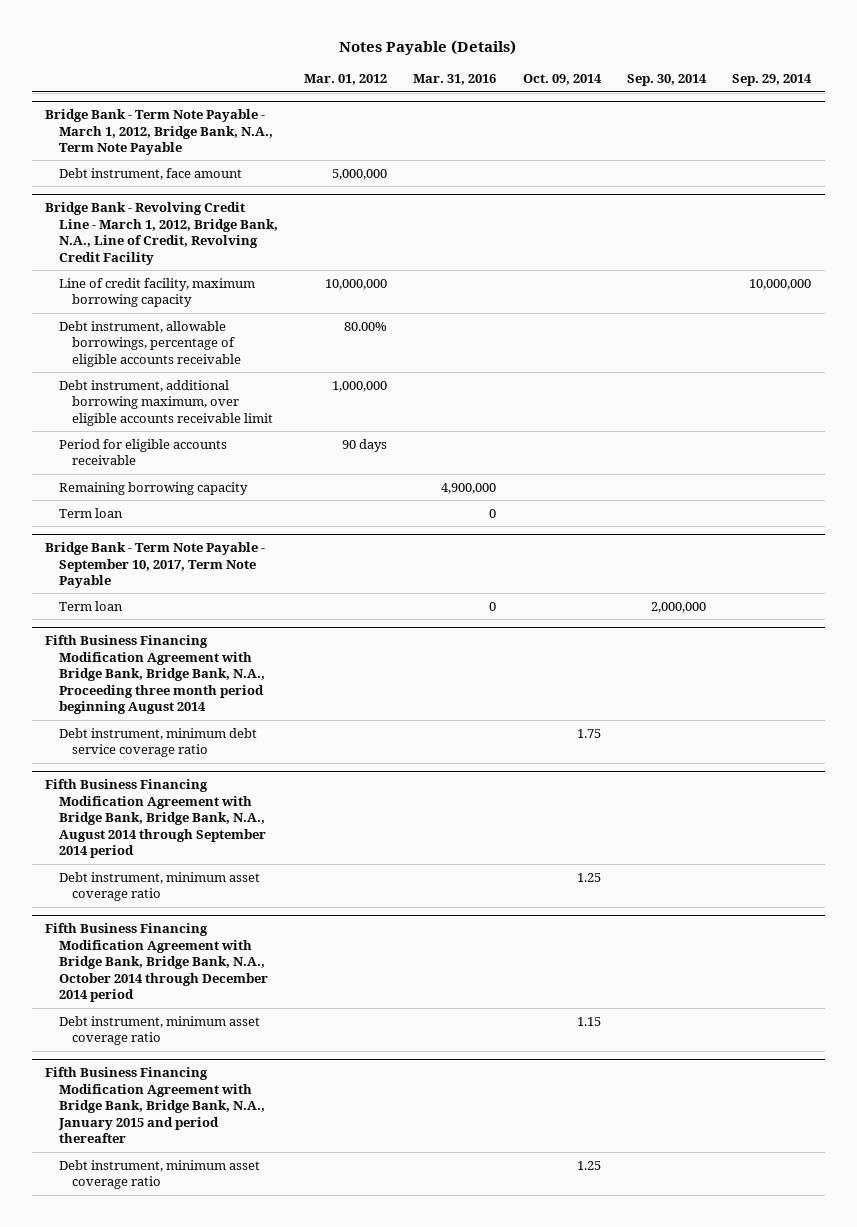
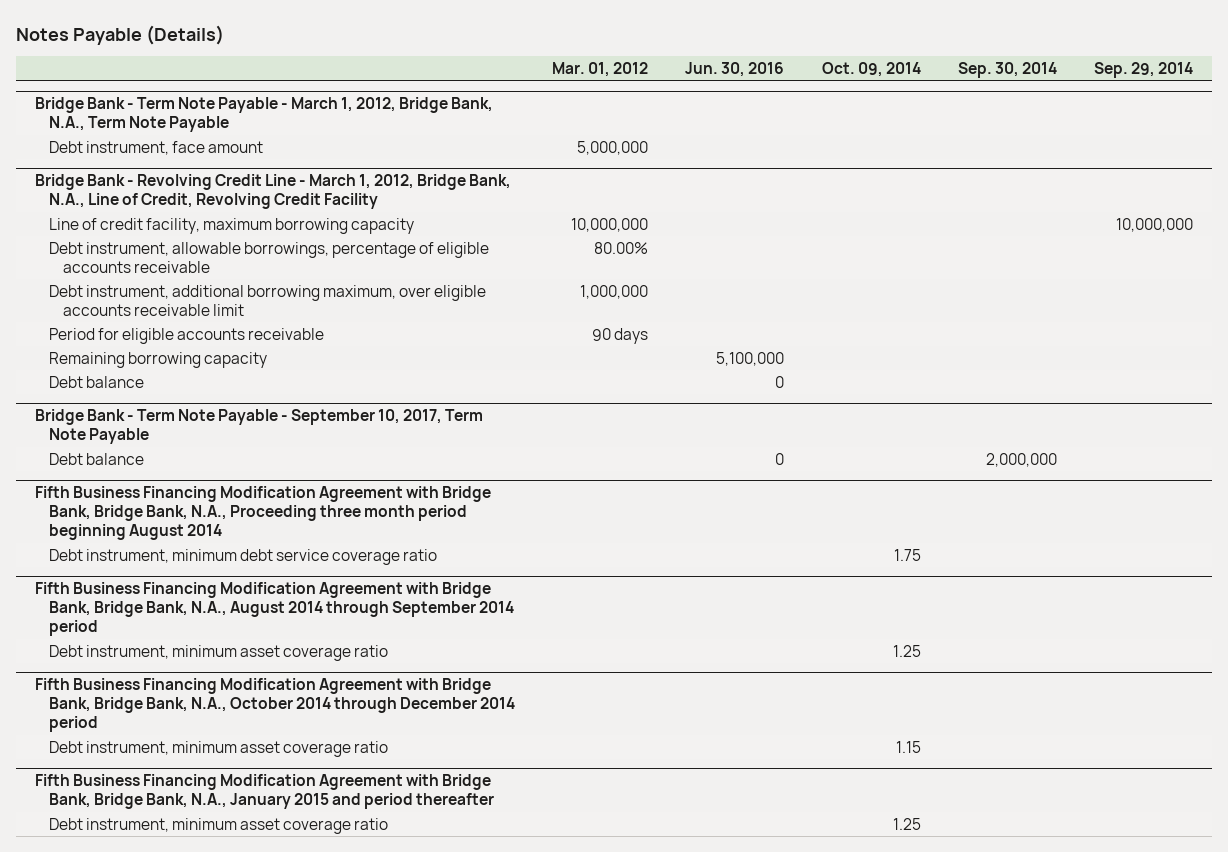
[413,74,497,86] Mar. 31, 2016 -> none
none -> [685,62,785,78] Jun. 30, 2016
[58,507,123,518] Term loan -> [49,375,145,388] Debt balance
[58,600,123,611] Term loan -> [49,452,145,465] Debt balance

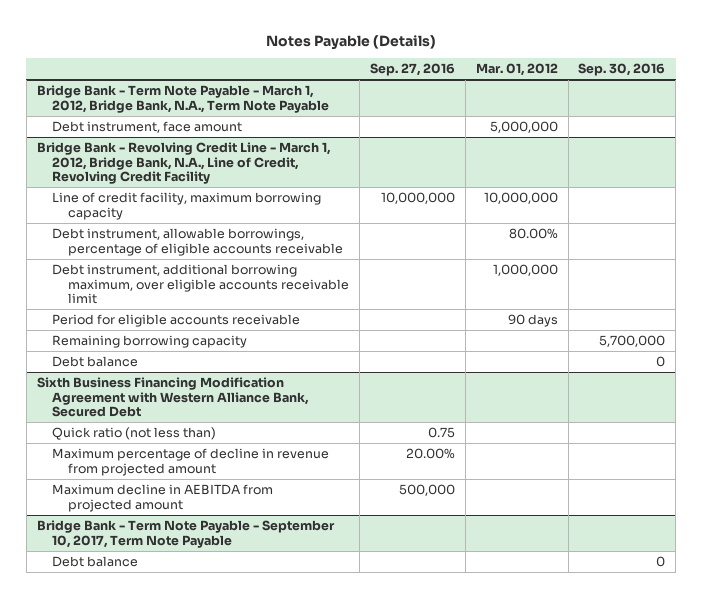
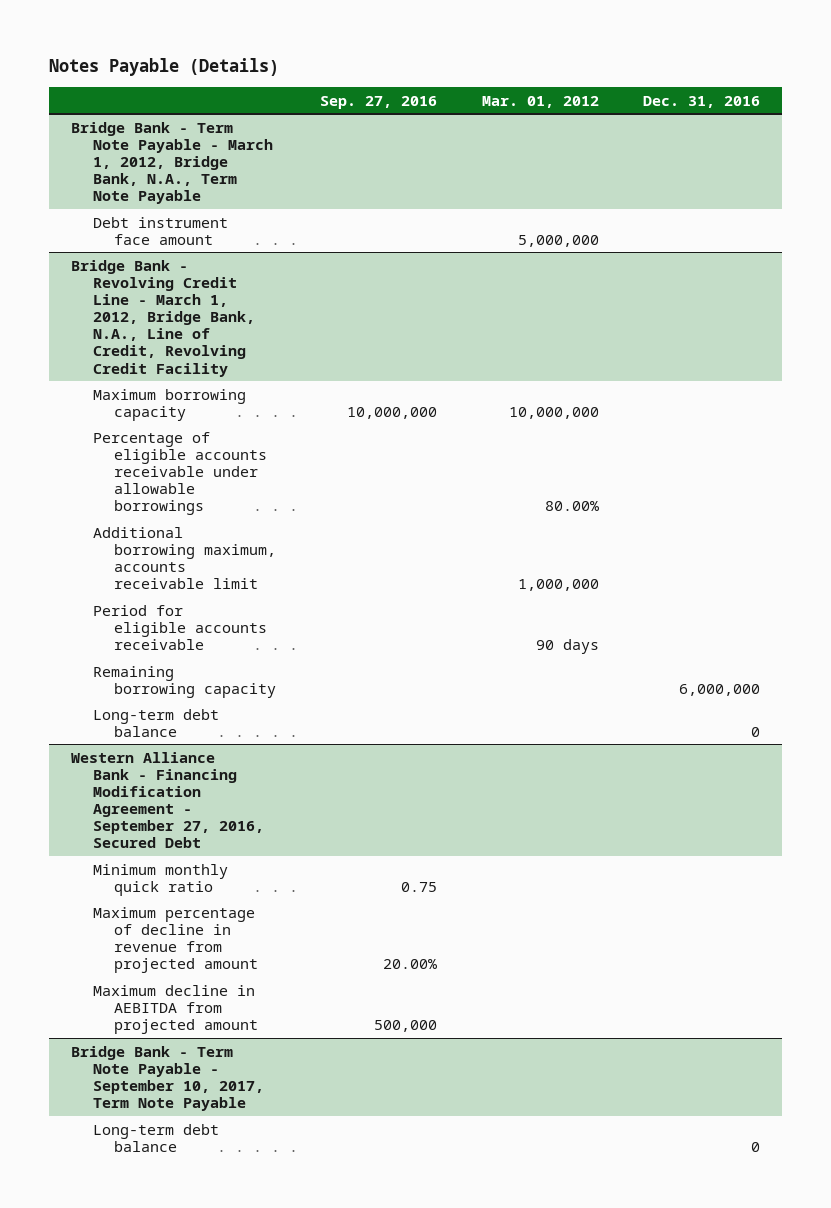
[578,63,666,77] Sep. 30, 2016 -> none
none -> [642,95,760,108] Dec. 31, 2016
[52,121,243,134] Debt instrument, face amount -> [92,216,228,245] Debt instrument face amount
[52,192,322,220] Line of credit facility, maximum borrowing capacity -> [92,388,246,421] Maximum borrowing capacity
[52,228,344,256] Debt instrument, allowable borrowings, percentage of eligible accounts receivable -> [92,431,268,516] Percentage of eligible accounts receivable under allowable borrowings
[52,264,350,305] Debt instrument, additional borrowing maximum, over eligible accounts receivable limit -> [92,526,277,590] Additional borrowing maximum, accounts receivable limit
[52,356,139,368] Debt balance -> [92,708,219,737] Long-term debt balance
[36,377,310,418] Sixth Business Financing Modification Agreement with Western Alliance Bank, Secured Debt -> [71,751,264,849] Western Alliance Bank - Financing Modification Agreement - September 27, 2016, Secured Debt
[52,427,217,441] Quick ratio (not less than) -> [92,863,228,896] Minimum monthly quick ratio
[52,556,139,568] Debt balance -> [92,1123,219,1152] Long-term debt balance

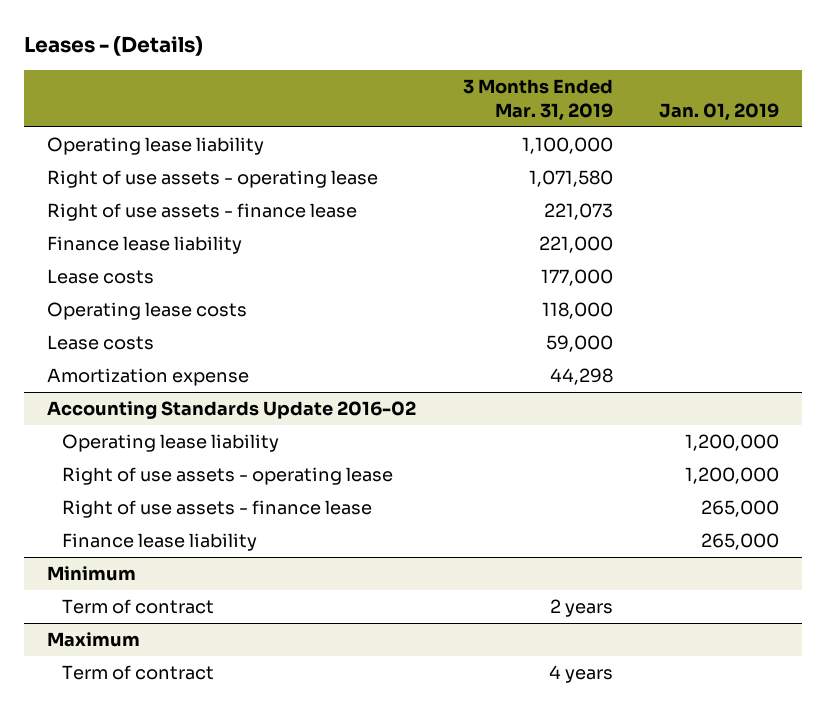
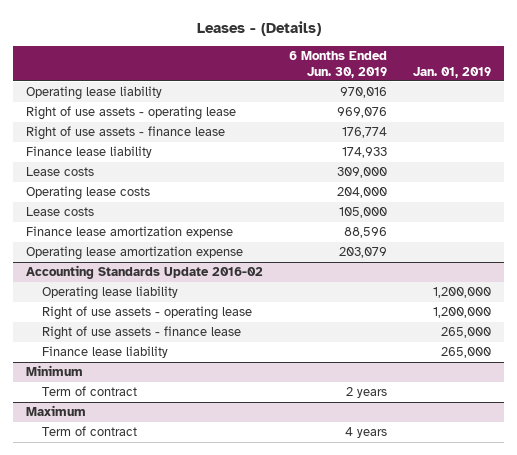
[462,79,613,121] 3 Months Ended Mar. 31, 2019 -> none
none -> [289,51,388,78] 6 Months Ended Jun. 30, 2019
[47,368,250,387] Amortization expense -> [26,226,234,239] Finance lease amortization expense
none -> [26,246,244,261] Operating lease amortization expense

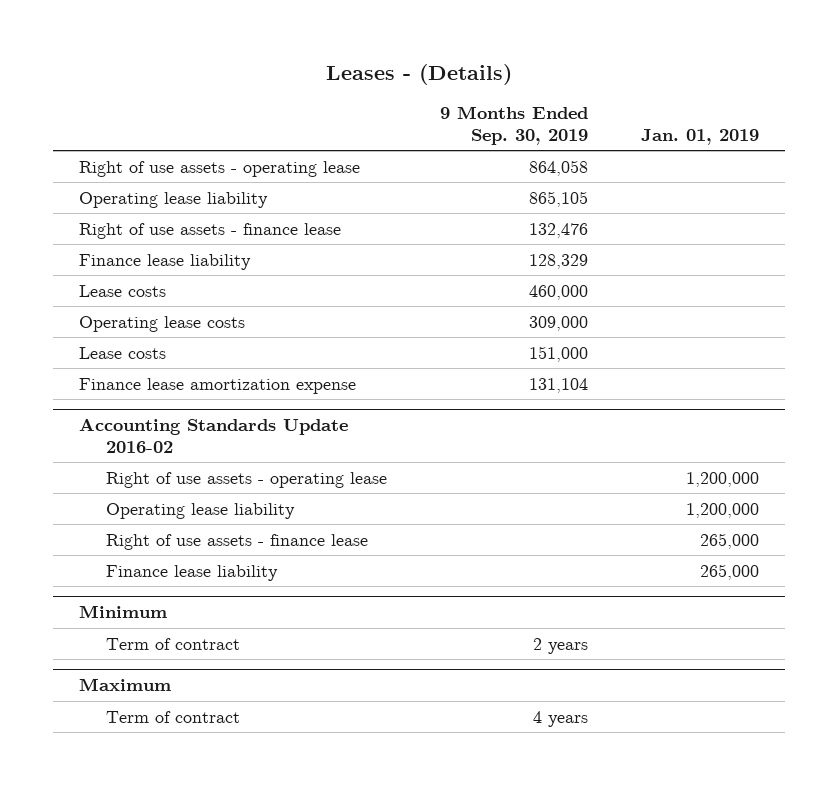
[289,51,388,78] 6 Months Ended Jun. 30, 2019 -> none
none -> [439,106,588,145] 9 Months Ended Sep. 30, 2019
[26,86,163,101] Operating lease liability -> [78,191,268,208] Operating lease liability
[26,246,244,261] Operating lease amortization expense -> none
[41,286,178,301] Operating lease liability -> [105,502,295,519] Operating lease liability

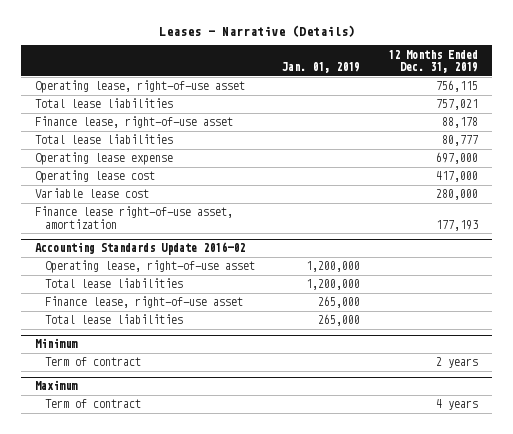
[325,63,512,85] Leases - (Details) -> [158,24,355,37] Leases - Narrative (Details)
[439,106,588,145] 9 Months Ended Sep. 30, 2019 -> none
none -> [388,49,479,73] 12 Months Ended Dec. 31, 2019
[78,160,360,177] Right of use assets - operating lease -> [35,80,246,94] Operating lease, right-of-use asset
[78,191,268,208] Operating lease liability -> [35,98,174,109] Total lease liabilities
[78,222,341,239] Right of use assets - finance lease -> [35,116,234,129] Finance lease, right-of-use asset
[78,253,251,270] Finance lease liability -> [35,134,174,145] Total lease liabilities
[78,284,166,297] Lease costs -> [35,152,174,166] Operating lease expense
[78,315,245,332] Operating lease costs -> [35,170,156,184] Operating lease cost
[78,346,166,359] Lease costs -> [35,188,150,199] Variable lease cost
[78,377,356,394] Finance lease amortization expense -> [35,206,234,229] Finance lease right-of-use asset, amortization
[105,471,387,488] Right of use assets - operating lease -> [44,260,255,274] Operating lease, right-of-use asset
[105,502,295,519] Operating lease liability -> [44,278,183,289] Total lease liabilities
[105,533,368,550] Right of use assets - finance lease -> [44,296,243,309] Finance lease, right-of-use asset
[105,564,278,581] Finance lease liability -> [44,314,183,325] Total lease liabilities

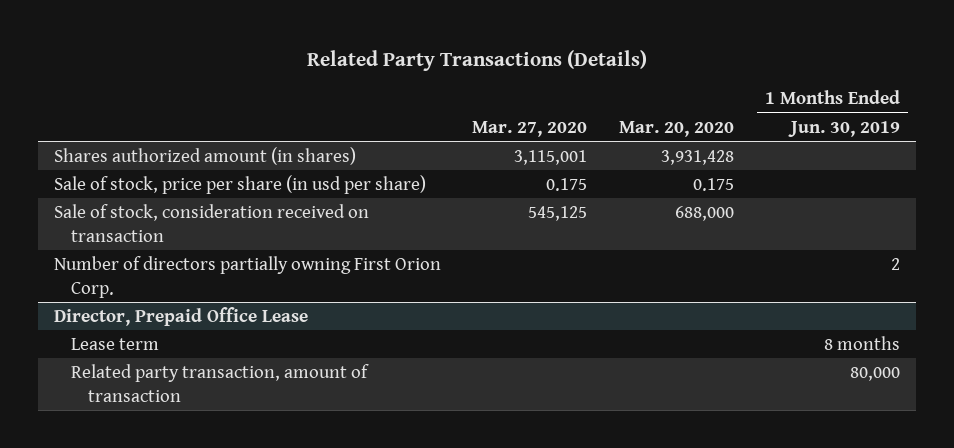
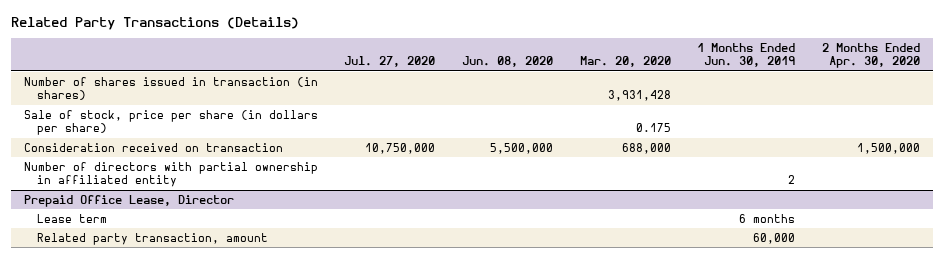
[472,120,588,137] Mar. 27, 2020 -> none
none -> [344,56,436,68] Jul. 27, 2020
none -> [461,56,553,68] Jun. 08, 2020
none -> [821,43,920,69] 2 Months Ended Apr. 30, 2020
[53,146,356,165] Shares authorized amount (in shares) -> [23,76,318,101] Number of shares issued in transaction (in shares)
[53,174,426,194] Sale of stock, price per share (in usd per share) -> [23,109,318,136] Sale of stock, price per share (in dollars per share)
[53,203,369,242] Sale of stock, consideration received on transaction -> [23,142,283,152] Consideration received on transaction
[53,255,441,298] Number of directors partially owning First Orion Corp. -> [23,161,318,188] Number of directors with partial ownership in affiliated entity
[53,306,308,326] Director, Prepaid Office Lease -> [23,194,234,207] Prepaid Office Lease, Director
[824,335,901,350] 8 months -> [739,213,796,223] 6 months
[70,363,369,402] Related party transaction, amount of transaction -> [37,232,269,245] Related party transaction, amount
[850,366,901,381] 80,000 -> [753,232,796,244] 60,000

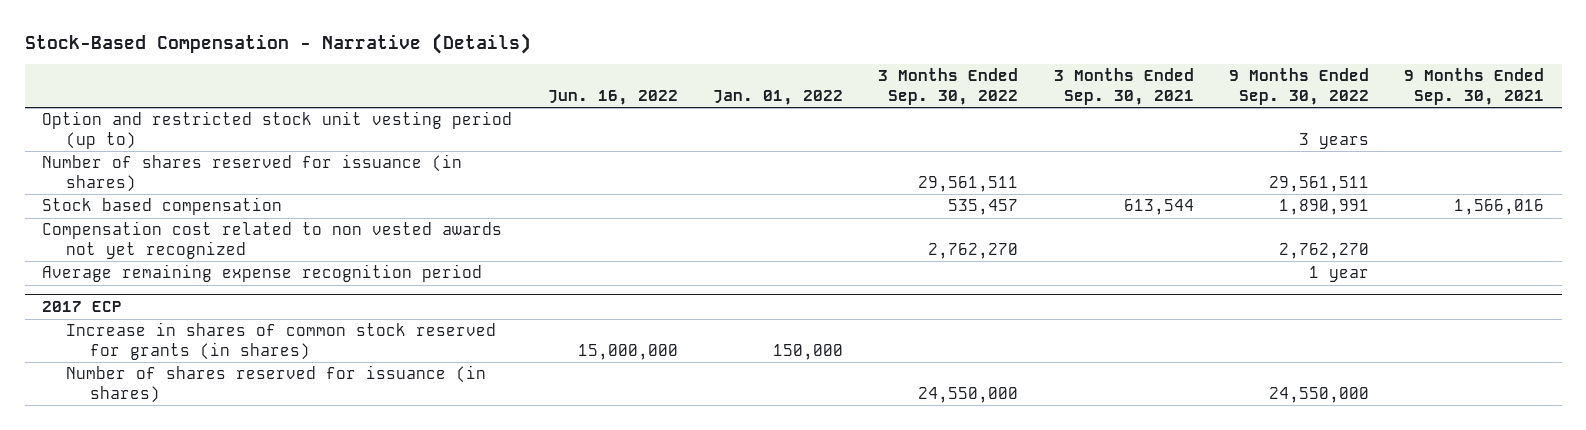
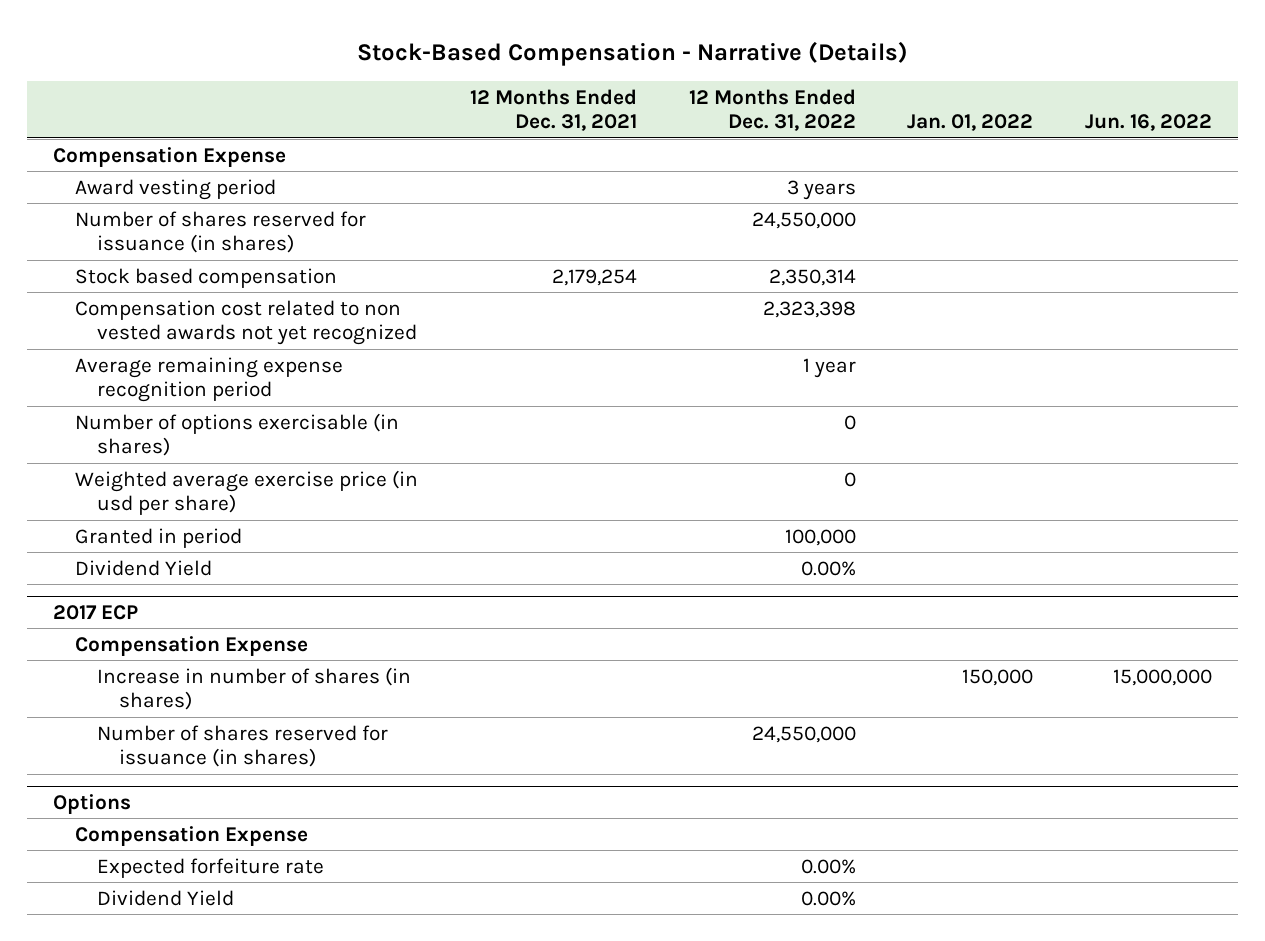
[878,68,1019,105] 3 Months Ended Sep. 30, 2022 -> none
[1053,68,1194,105] 3 Months Ended Sep. 30, 2021 -> none
[1228,68,1369,105] 9 Months Ended Sep. 30, 2022 -> none
[1404,68,1545,105] 9 Months Ended Sep. 30, 2021 -> none
none -> [469,89,637,132] 12 Months Ended Dec. 31, 2021
none -> [688,89,856,132] 12 Months Ended Dec. 31, 2022
none -> [53,146,287,167] Compensation Expense
[42,111,513,149] Option and restricted stock unit vesting period (up to) -> [75,178,277,200] Award vesting period
none -> [75,412,400,457] Number of options exercisable (in shares)
none -> [75,469,419,516] Weighted average exercise price (in usd per share)
none -> [75,527,243,548] Granted in period
none -> [75,559,213,576] Dividend Yield
none -> [75,635,309,656] Compensation Expense
[66,322,497,360] Increase in shares of common stock reserved for grants (in shares) -> [96,666,411,711] Increase in number of shares (in shares)
none -> [53,793,132,814] Options
none -> [75,825,309,846] Compensation Expense
none -> [96,857,324,878] Expected forfeiture rate
none -> [96,889,234,906] Dividend Yield

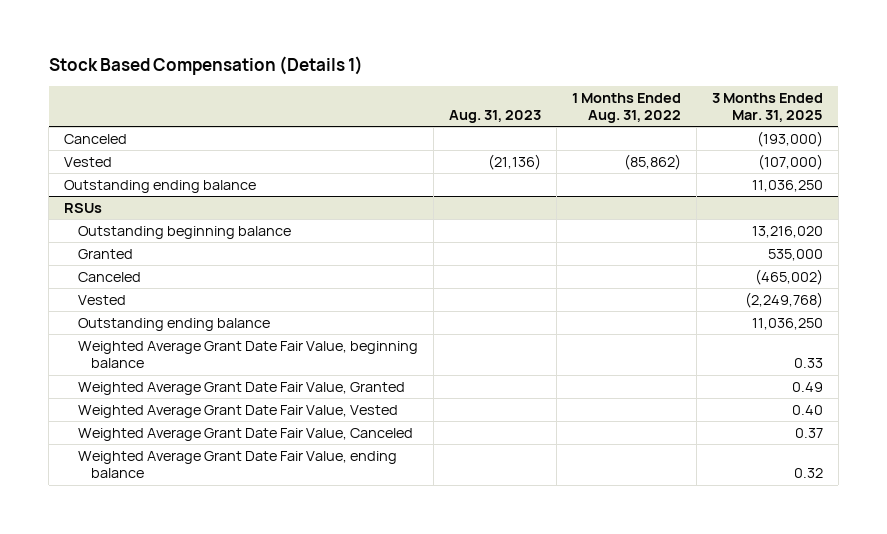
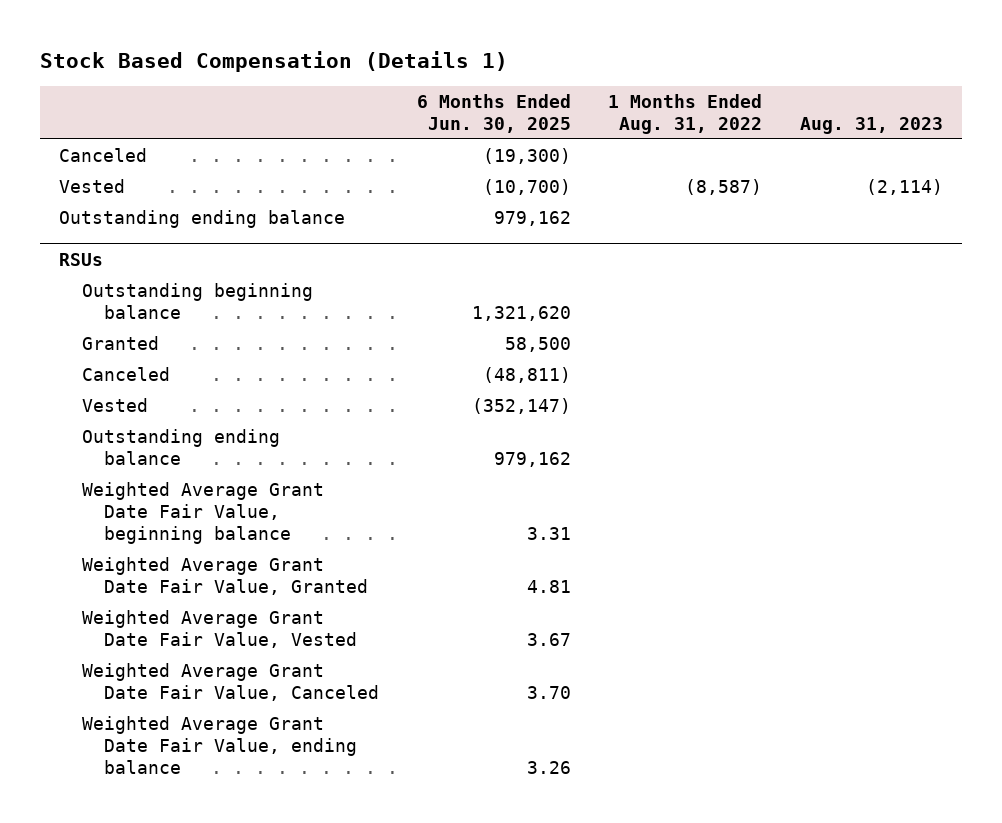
[711,92,823,123] 3 Months Ended Mar. 31, 2025 -> none
none -> [416,93,571,133] 6 Months Ended Jun. 30, 2025
[487,153,541,170] (21,136) -> [865,179,943,196] (2,114)
[623,153,681,170] (85,862) -> [685,179,763,196] (8,587)

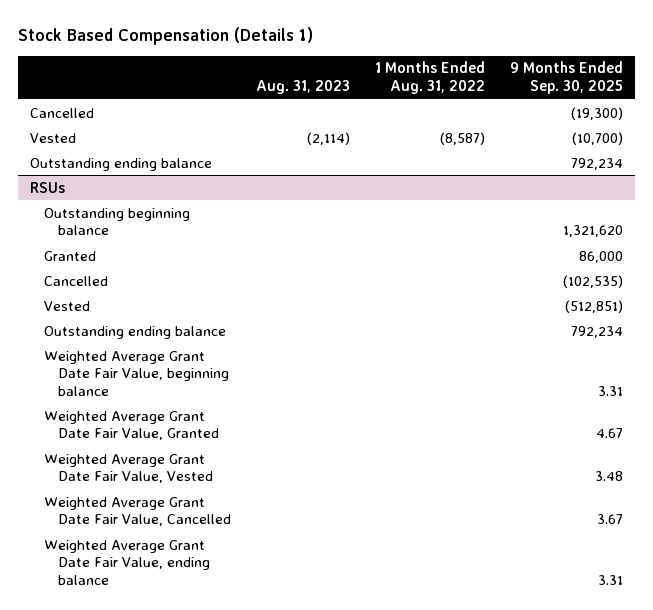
[416,93,571,133] 6 Months Ended Jun. 30, 2025 -> none
none -> [509,61,623,94] 9 Months Ended Sep. 30, 2025
[58,148,147,163] Canceled -> [30,107,95,118] Cancelled
[81,367,170,382] Canceled -> [44,275,109,286] Cancelled
[81,663,380,701] Weighted Average Grant Date Fair Value, Canceled -> [44,496,232,527] Weighted Average Grant Date Fair Value, Cancelled

